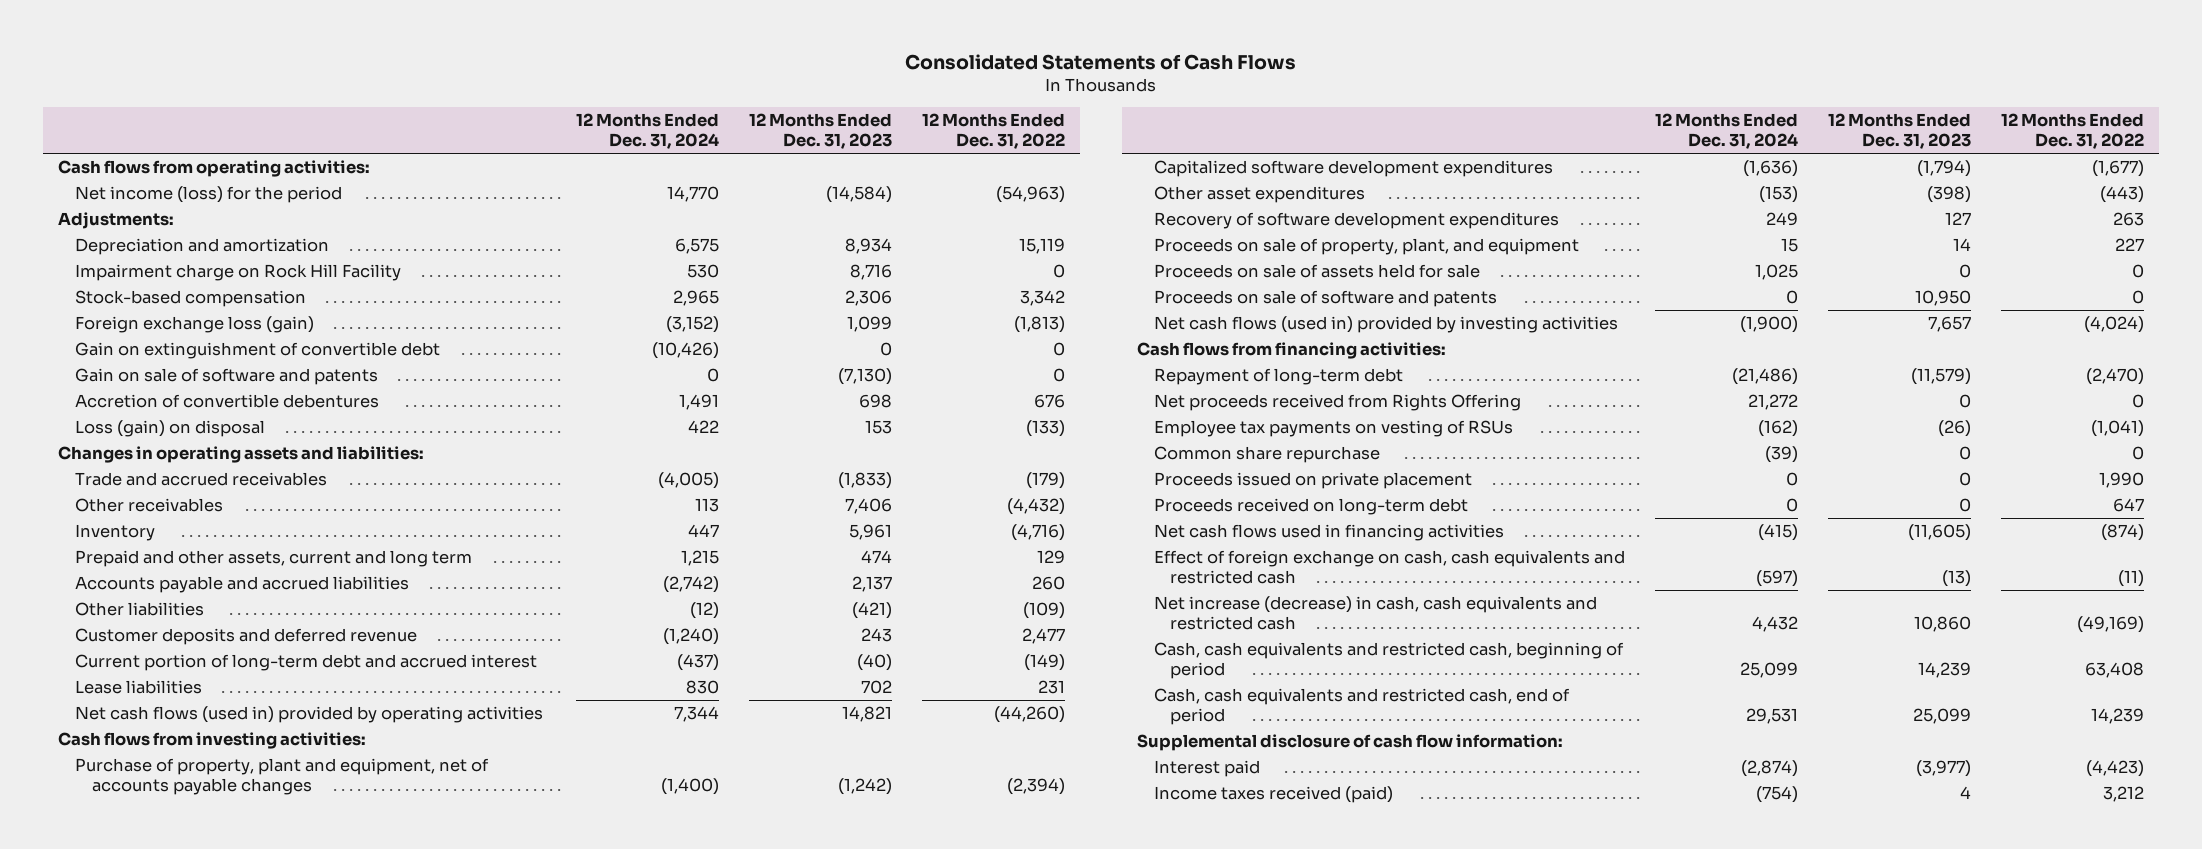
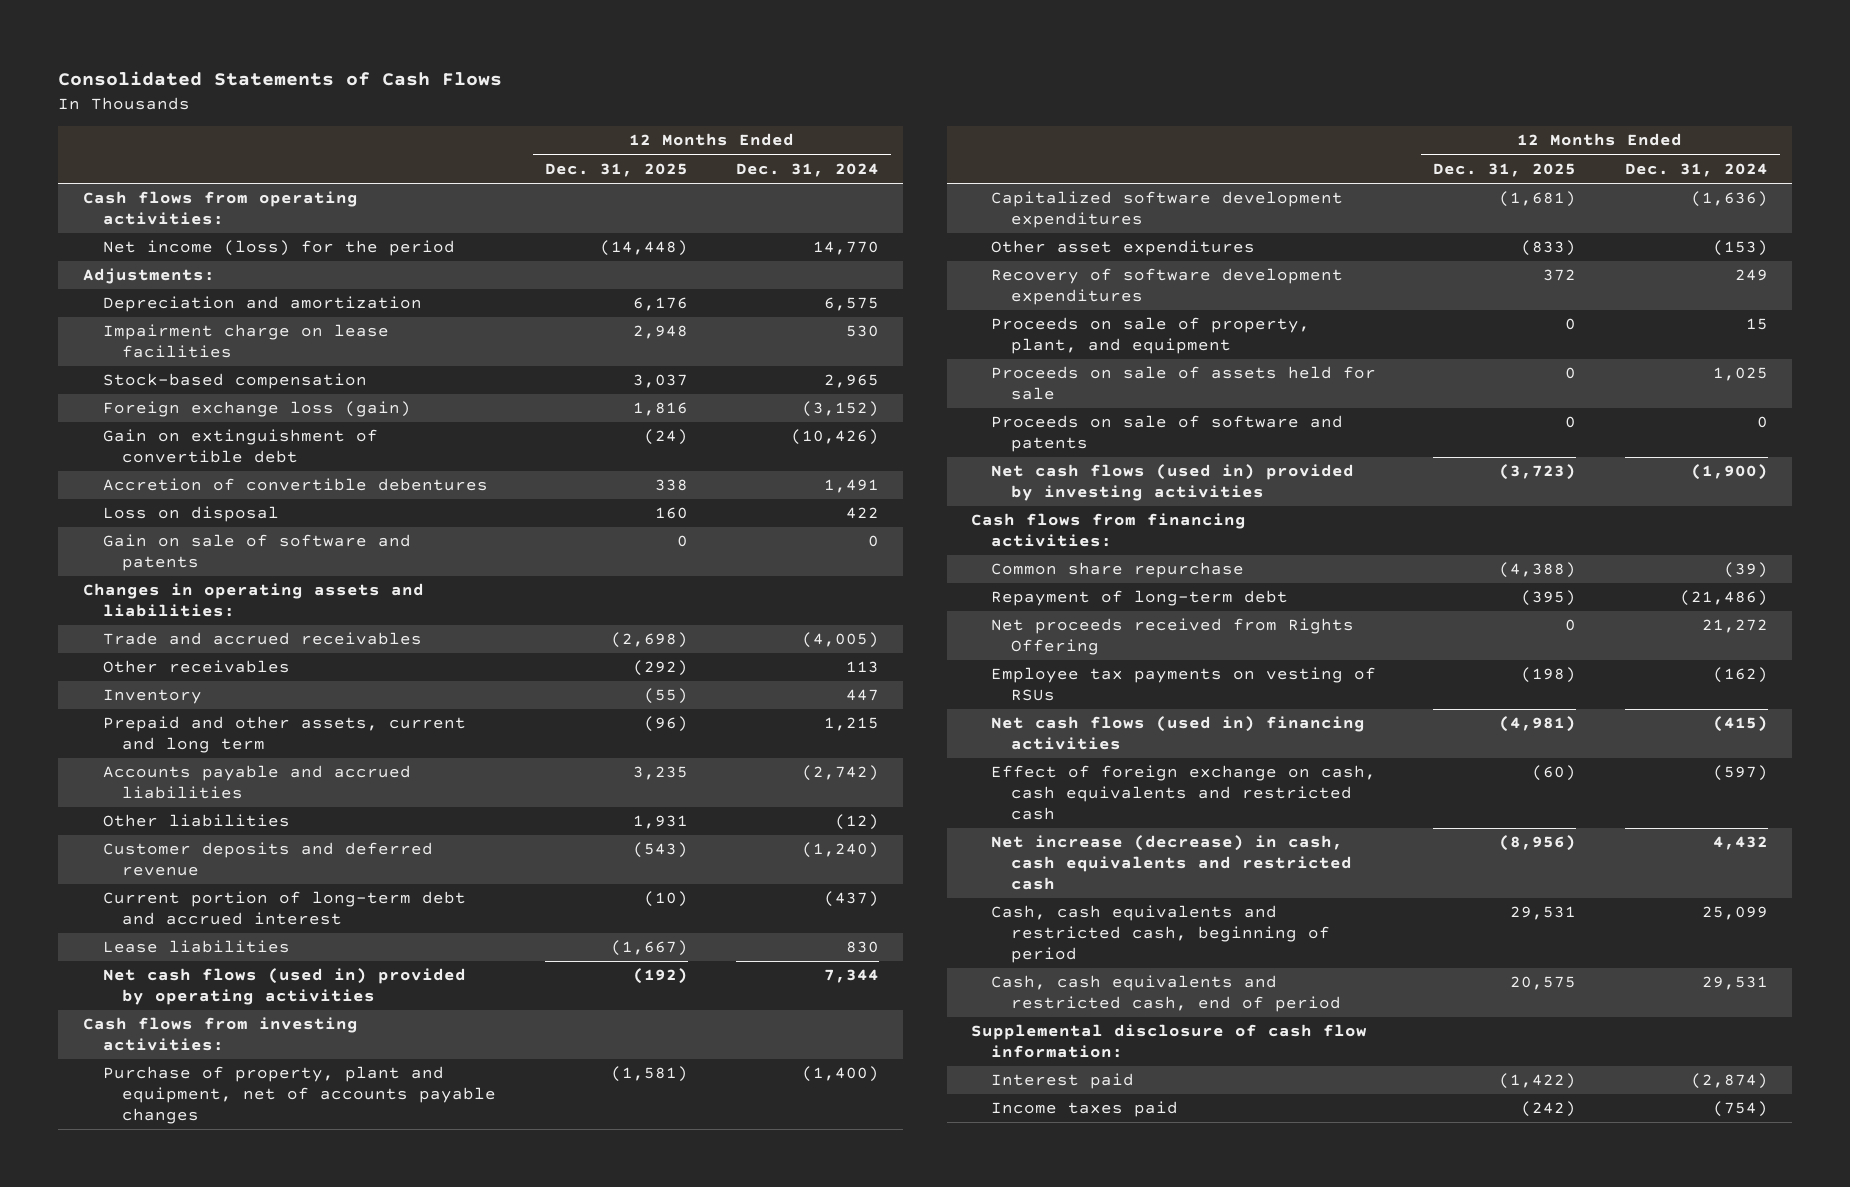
[749,113,893,150] 12 Months Ended Dec. 31, 2023 -> none
[922,113,1066,150] 12 Months Ended Dec. 31, 2022 -> none
none -> [544,162,688,177] Dec. 31, 2025
[74,263,401,281] Impairment charge on Rock Hill Facility -> none
none -> [102,324,389,359] Impairment charge on lease facilities
[74,419,265,437] Loss (gain) on disposal -> [102,506,279,523] Loss on disposal
[74,367,378,385] Gain on sale of software and patents -> [102,534,411,572] Gain on sale of software and patents
[1153,445,1380,463] Common share repurchase -> [990,562,1244,579] Common share repurchase
[1153,471,1472,489] Proceeds issued on private placement -> none
[1153,497,1468,515] Proceeds received on long-term debt -> none
[1153,523,1504,541] Net cash flows used in financing activities -> [990,716,1365,751] Net cash flows (used in) financing activities
[1153,785,1393,803] Income taxes received (paid) -> [990,1101,1178,1118] Income taxes paid

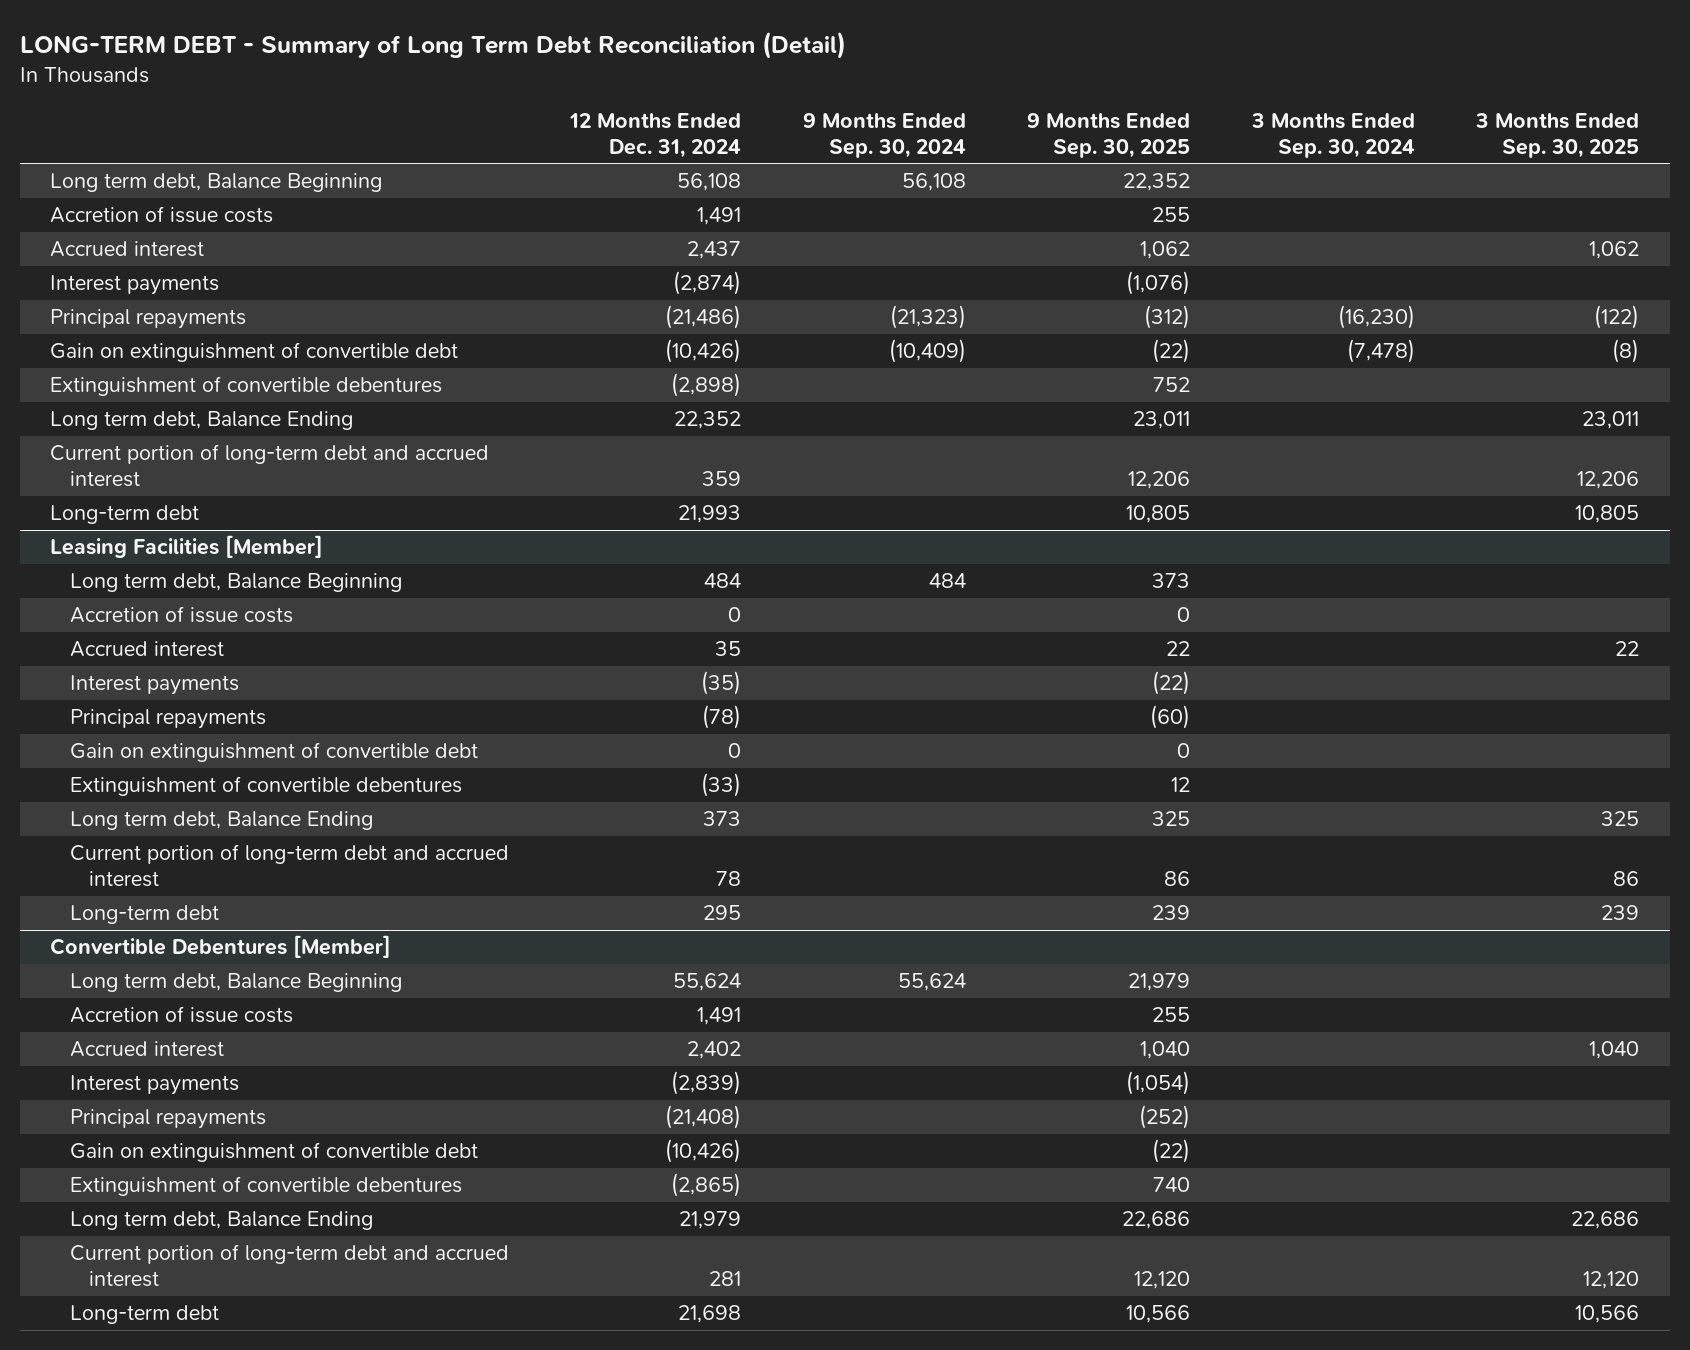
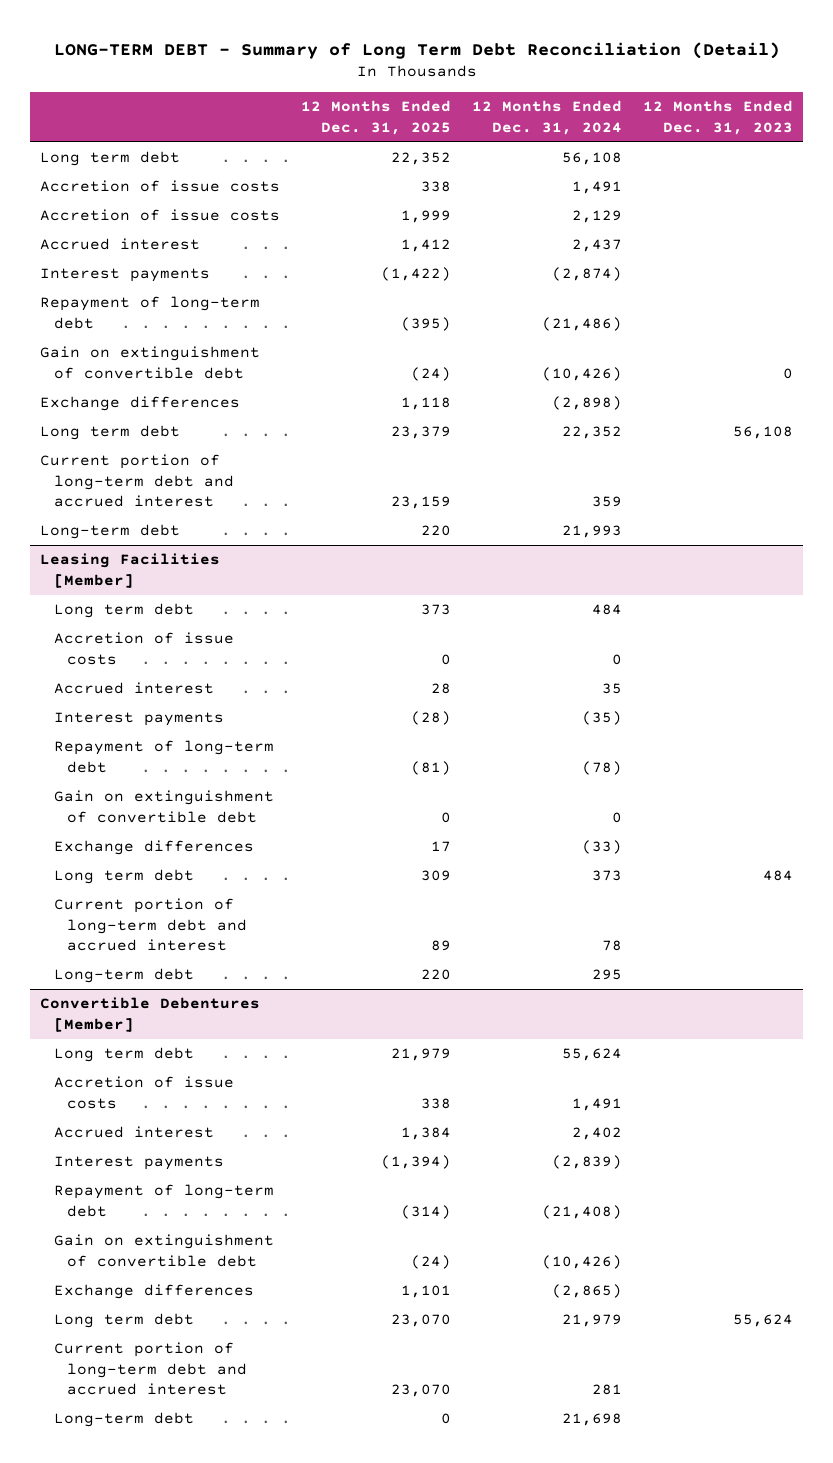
[802,112,966,158] 9 Months Ended Sep. 30, 2024 -> none
[1027,112,1191,158] 9 Months Ended Sep. 30, 2025 -> none
[1250,112,1415,158] 3 Months Ended Sep. 30, 2024 -> none
[1475,112,1640,158] 3 Months Ended Sep. 30, 2025 -> none
none -> [301,100,452,136] 12 Months Ended Dec. 31, 2025
none -> [642,100,793,136] 12 Months Ended Dec. 31, 2023
[50,173,383,193] Long term debt, Balance Beginning -> [40,151,181,167] Long term debt
none -> [40,209,281,222] Accretion of issue costs
[50,309,247,330] Principal repayments -> [40,296,261,329] Repayment of long-term debt
[50,376,443,397] Extinguishment of convertible debentures -> [40,396,241,412] Exchange differences
[50,411,354,431] Long term debt, Balance Ending -> [40,425,181,441] Long term debt
[69,573,402,593] Long term debt, Balance Beginning -> [53,603,194,619] Long term debt
[69,709,266,730] Principal repayments -> [53,740,274,773] Repayment of long-term debt
[69,776,462,797] Extinguishment of convertible debentures -> [53,840,254,856] Exchange differences
[69,811,373,831] Long term debt, Balance Ending -> [53,869,194,885] Long term debt
[69,973,402,993] Long term debt, Balance Beginning -> [53,1047,194,1063] Long term debt
[69,1109,266,1130] Principal repayments -> [53,1184,274,1217] Repayment of long-term debt
[69,1176,462,1197] Extinguishment of convertible debentures -> [53,1284,254,1300] Exchange differences
[69,1211,373,1231] Long term debt, Balance Ending -> [53,1313,194,1329] Long term debt

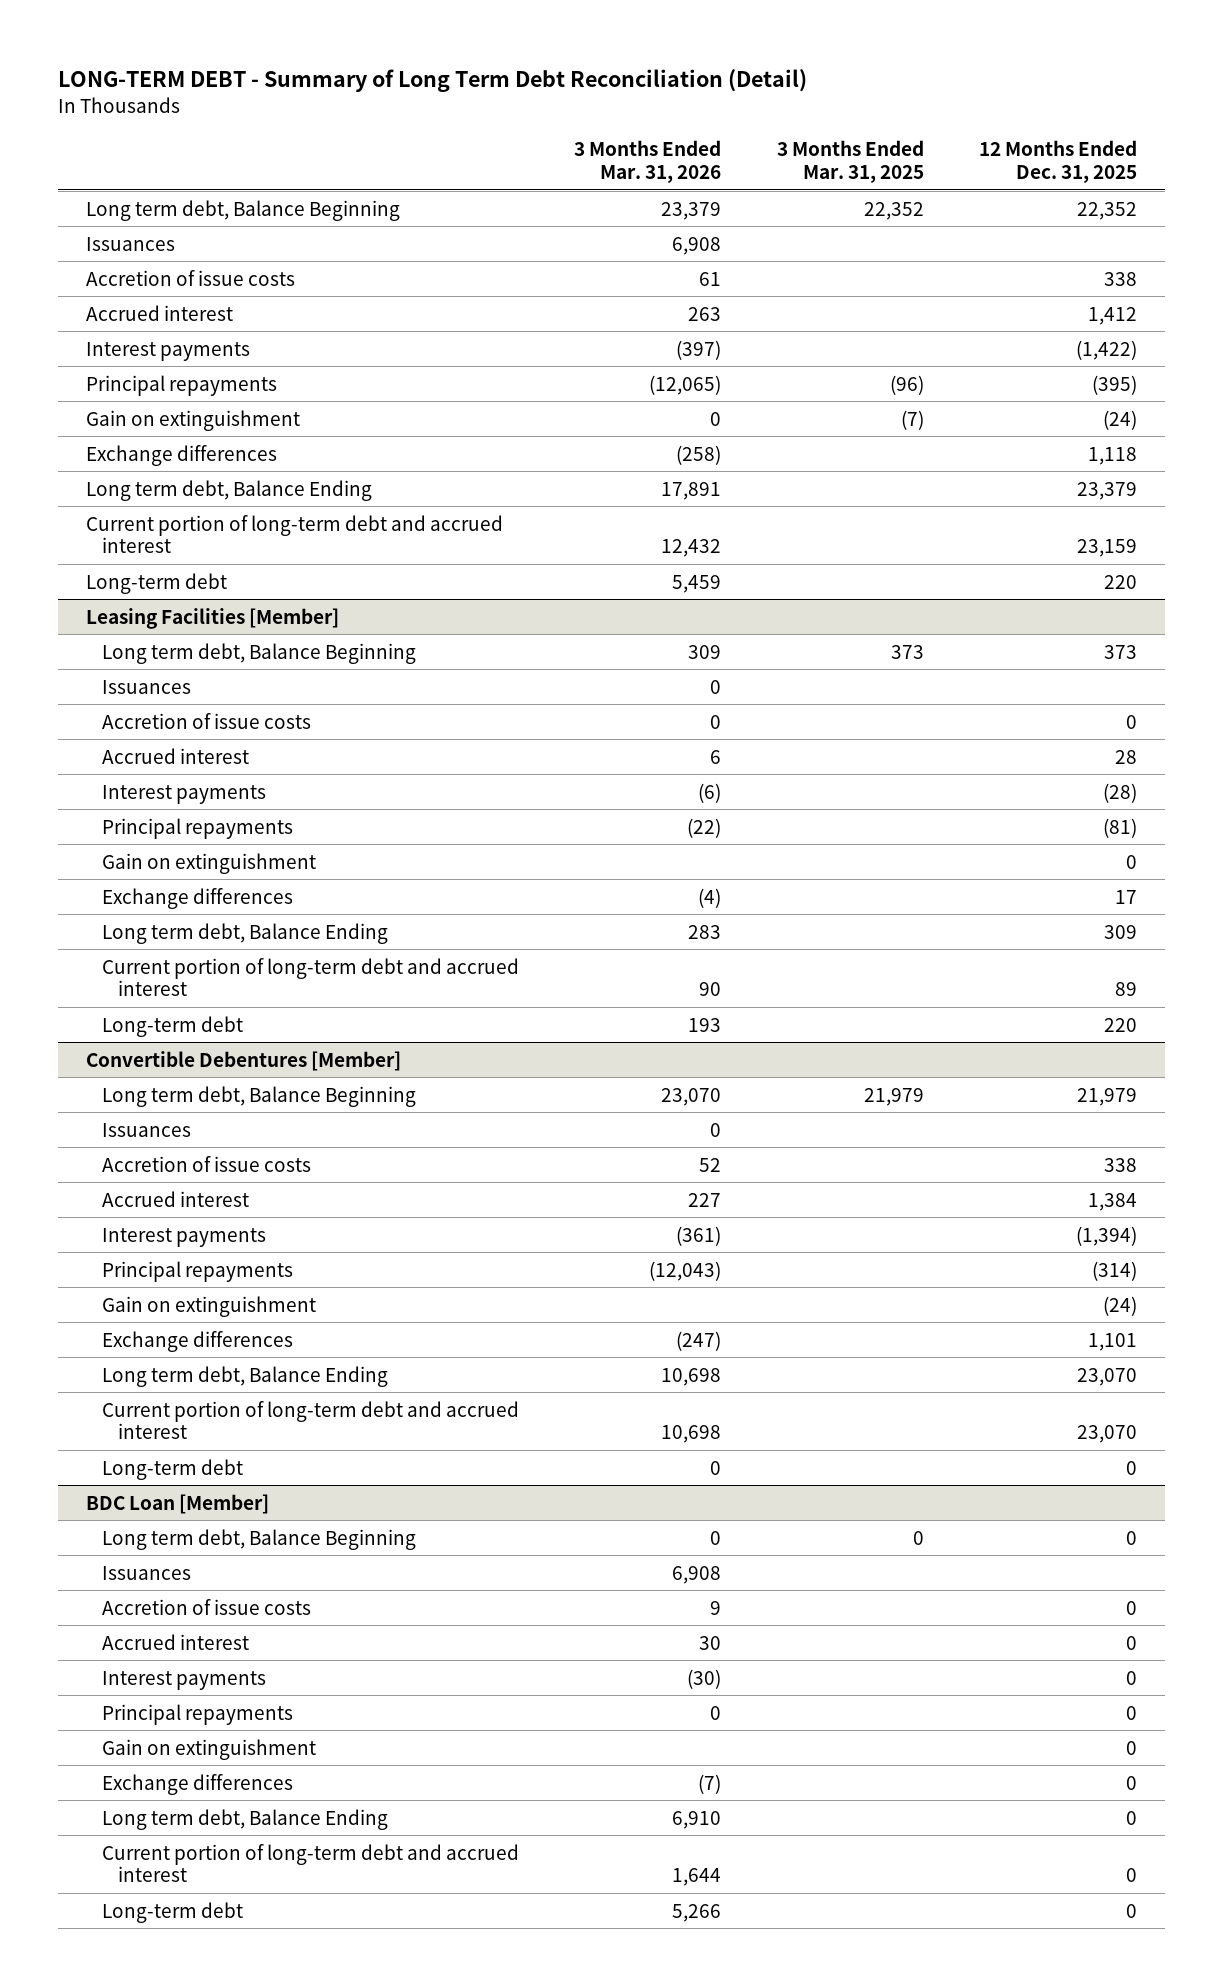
[472,100,623,136] 12 Months Ended Dec. 31, 2024 -> none
[642,100,793,136] 12 Months Ended Dec. 31, 2023 -> none
none -> [574,140,722,183] 3 Months Ended Mar. 31, 2026
none -> [776,140,924,183] 3 Months Ended Mar. 31, 2025
[40,151,181,167] Long term debt -> [85,199,400,221] Long term debt, Balance Beginning
none -> [85,236,175,251] Issuances
[40,209,281,222] Accretion of issue costs -> none
[40,296,261,329] Repayment of long-term debt -> [85,374,277,396] Principal repayments
[40,346,261,379] Gain on extinguishment of convertible debt -> [85,409,300,431] Gain on extinguishment
[40,425,181,441] Long term debt -> [85,479,372,501] Long term debt, Balance Ending
[53,603,194,619] Long term debt -> [102,642,417,664] Long term debt, Balance Beginning
none -> [102,679,192,694] Issuances
[53,740,274,773] Repayment of long-term debt -> [102,817,294,839] Principal repayments
[53,790,274,823] Gain on extinguishment of convertible debt -> [102,852,317,874] Gain on extinguishment
[53,869,194,885] Long term debt -> [102,922,389,944] Long term debt, Balance Ending
[53,1047,194,1063] Long term debt -> [102,1085,417,1107] Long term debt, Balance Beginning
none -> [102,1122,192,1137] Issuances
[53,1184,274,1217] Repayment of long-term debt -> [102,1260,294,1282] Principal repayments
[53,1234,274,1267] Gain on extinguishment of convertible debt -> [102,1295,317,1317] Gain on extinguishment
[53,1313,194,1329] Long term debt -> [102,1365,389,1387] Long term debt, Balance Ending
none -> [85,1493,269,1514] BDC Loan [Member]
none -> [102,1528,417,1550] Long term debt, Balance Beginning
none -> [102,1565,192,1580] Issuances
none -> [102,1598,312,1615] Accretion of issue costs
none -> [102,1633,250,1650] Accrued interest
none -> [102,1670,267,1690] Interest payments
none -> [102,1703,294,1725] Principal repayments
none -> [102,1738,317,1760] Gain on extinguishment
none -> [102,1773,294,1795] Exchange differences
none -> [102,1808,389,1830] Long term debt, Balance Ending
none -> [102,1843,520,1883] Current portion of long-term debt and accrued interest
none -> [102,1901,244,1923] Long-term debt

